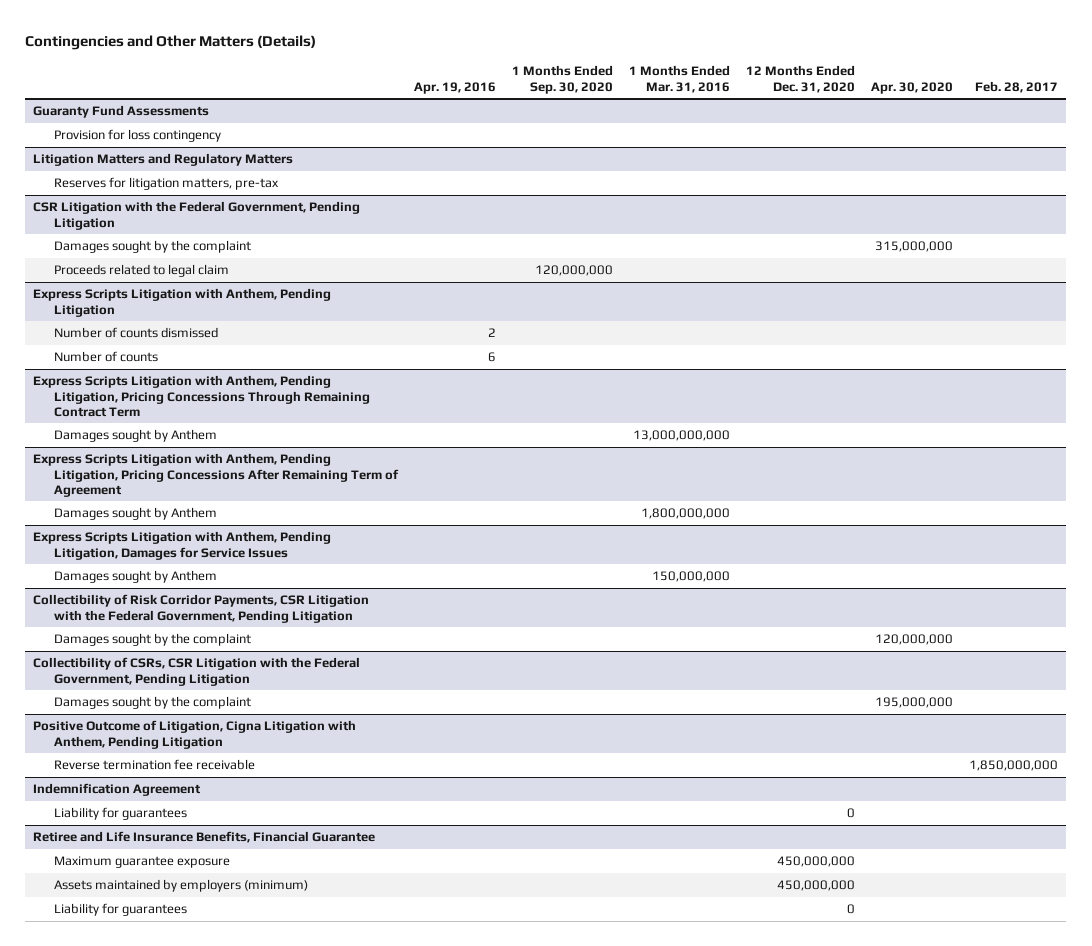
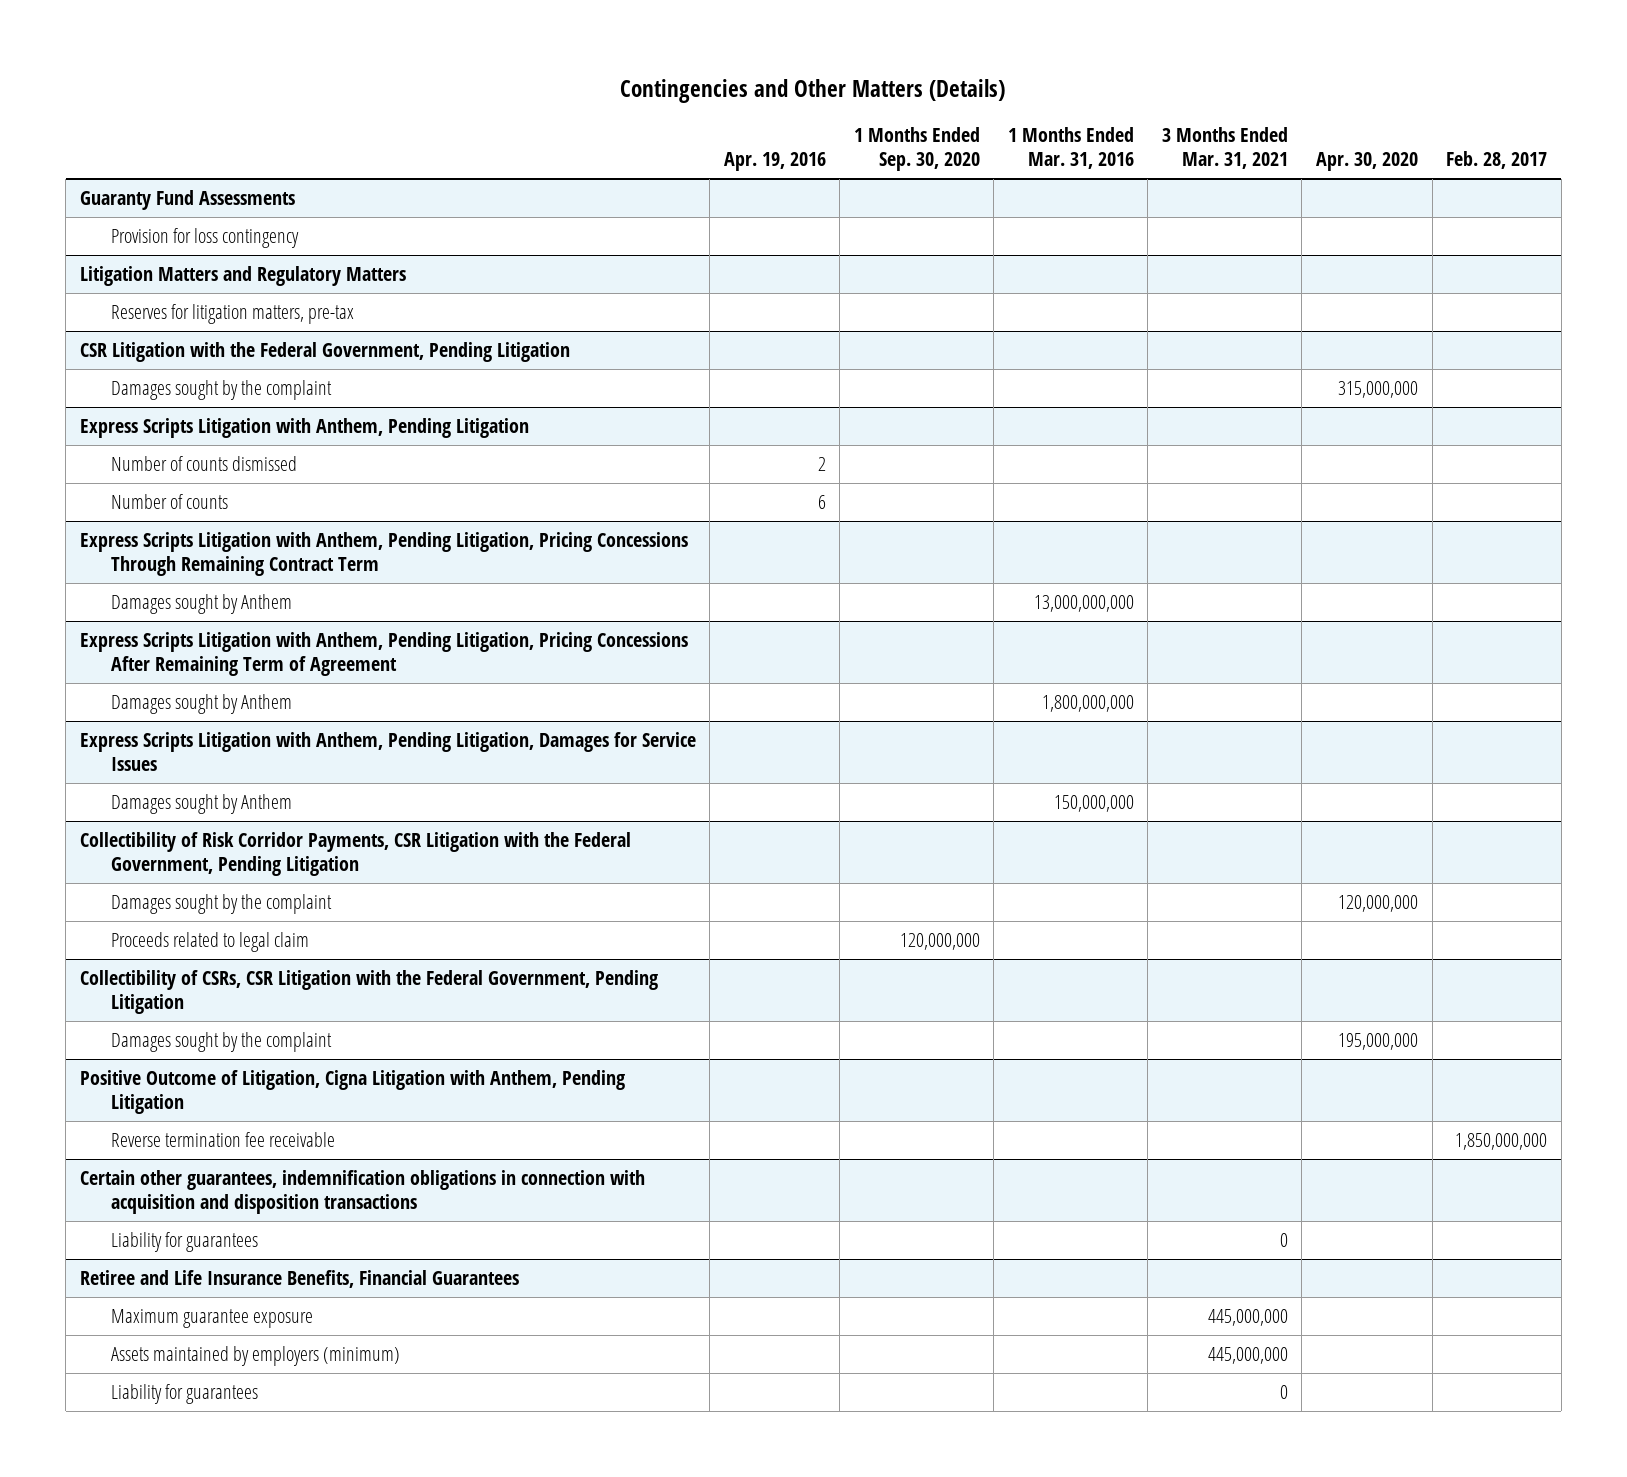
[746,65,856,93] 12 Months Ended Dec. 31, 2020 -> none
none -> [1161,127,1288,170] 3 Months Ended Mar. 31, 2021
[54,264,230,278] Proceeds related to legal claim -> none
none -> [111,931,310,952] Proceeds related to legal claim
[33,783,202,797] Indemnification Agreement -> [79,1169,645,1215] Certain other guarantees, indemnification obligations in connection with acquisition and disposition transactions
[33,831,376,844] Retiree and Life Insurance Benefits, Financial Guarantee -> [79,1269,519,1288] Retiree and Life Insurance Benefits, Financial Guarantees

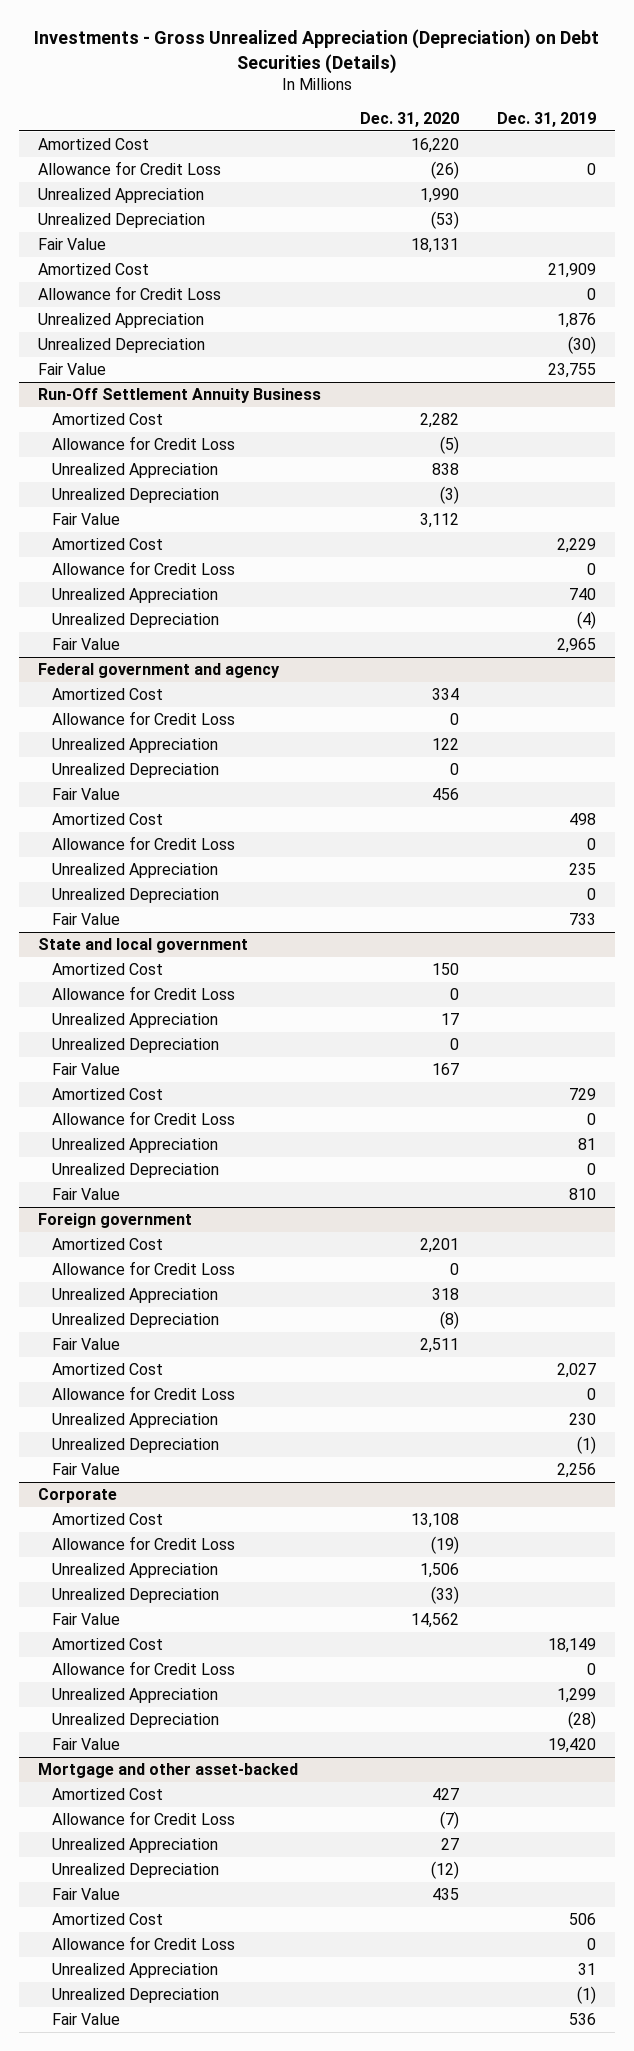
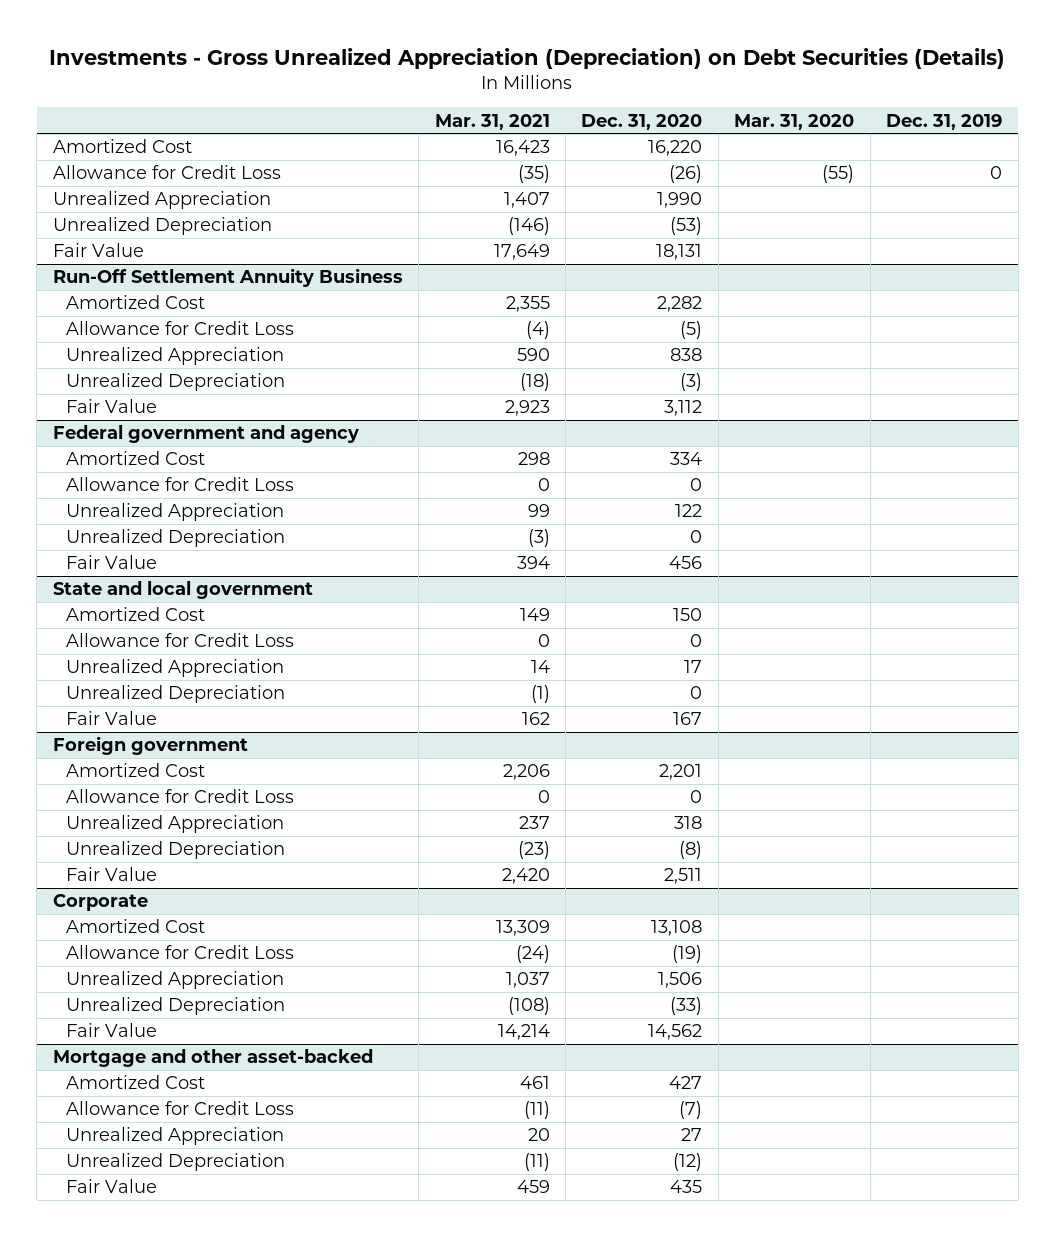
none -> [434,113,550,130] Mar. 31, 2021
none -> [734,113,855,130] Mar. 31, 2020
[38,263,150,276] Amortized Cost -> none
[38,286,222,301] Allowance for Credit Loss -> none
[38,313,205,329] Unrealized Appreciation -> none
[38,338,206,354] Unrealized Depreciation -> none
[38,363,107,376] Fair Value -> none
[52,538,164,551] Amortized Cost -> none
[52,561,236,576] Allowance for Credit Loss -> none
[52,588,219,604] Unrealized Appreciation -> none
[52,613,220,629] Unrealized Depreciation -> none
[52,638,121,651] Fair Value -> none
[52,813,164,826] Amortized Cost -> none
[52,836,236,851] Allowance for Credit Loss -> none
[52,863,219,879] Unrealized Appreciation -> none
[52,888,220,904] Unrealized Depreciation -> none
[52,913,121,926] Fair Value -> none
[52,1088,164,1101] Amortized Cost -> none
[52,1111,236,1126] Allowance for Credit Loss -> none
[52,1138,219,1154] Unrealized Appreciation -> none
[52,1163,220,1179] Unrealized Depreciation -> none
[52,1188,121,1201] Fair Value -> none
[52,1363,164,1376] Amortized Cost -> none
[52,1386,236,1401] Allowance for Credit Loss -> none
[52,1413,219,1429] Unrealized Appreciation -> none
[52,1438,220,1454] Unrealized Depreciation -> none
[52,1463,121,1476] Fair Value -> none
[52,1638,164,1651] Amortized Cost -> none
[52,1661,236,1676] Allowance for Credit Loss -> none
[52,1688,219,1704] Unrealized Appreciation -> none
[52,1713,220,1729] Unrealized Depreciation -> none
[52,1738,121,1751] Fair Value -> none
[52,1913,164,1926] Amortized Cost -> none
[52,1936,236,1951] Allowance for Credit Loss -> none
[52,1963,219,1979] Unrealized Appreciation -> none
[52,1988,220,2004] Unrealized Depreciation -> none
[52,2013,121,2026] Fair Value -> none

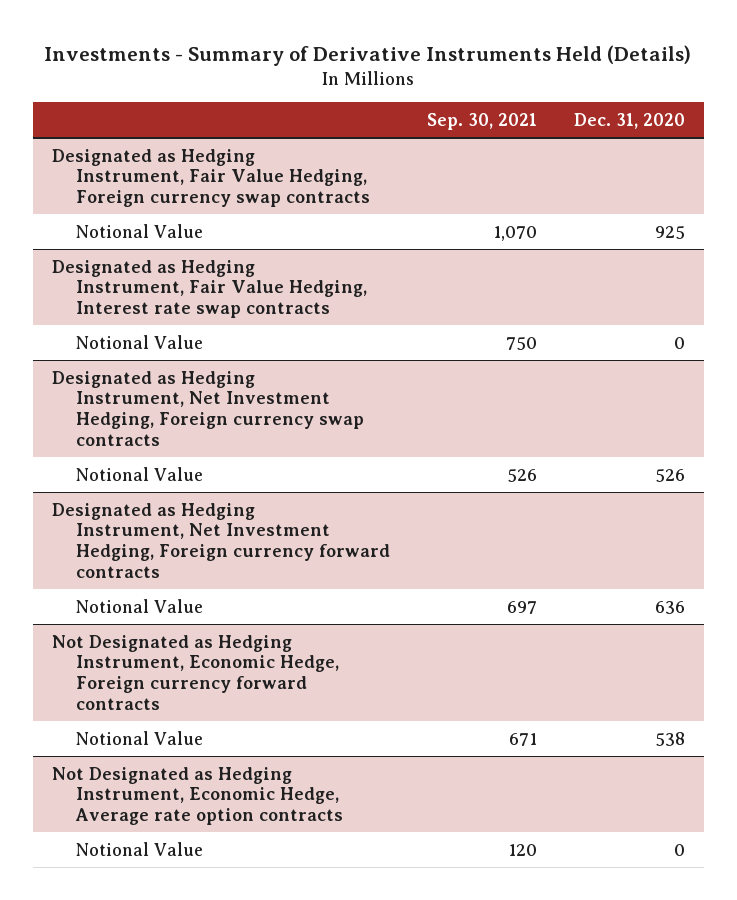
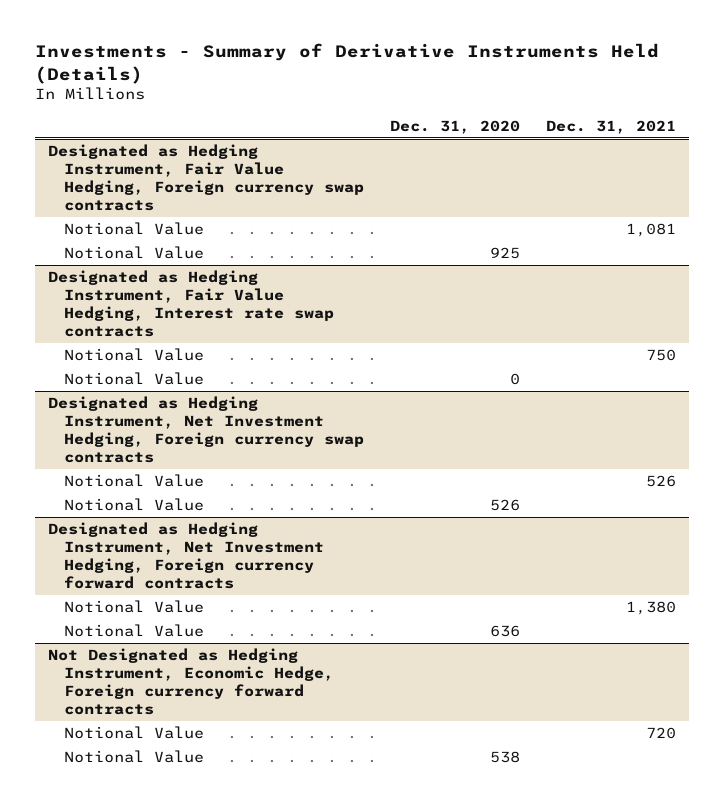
[426,113,537,131] Sep. 30, 2021 -> none
none -> [546,119,677,134] Dec. 31, 2021
none -> [63,222,204,236] Notional Value
none -> [63,348,204,362] Notional Value
none -> [63,474,204,488] Notional Value
none -> [63,600,204,614] Notional Value
none -> [63,726,204,740] Notional Value
[51,766,343,826] Not Designated as Hedging Instrument, Economic Hedge, Average rate option contracts -> none
[75,841,203,856] Notional Value -> none

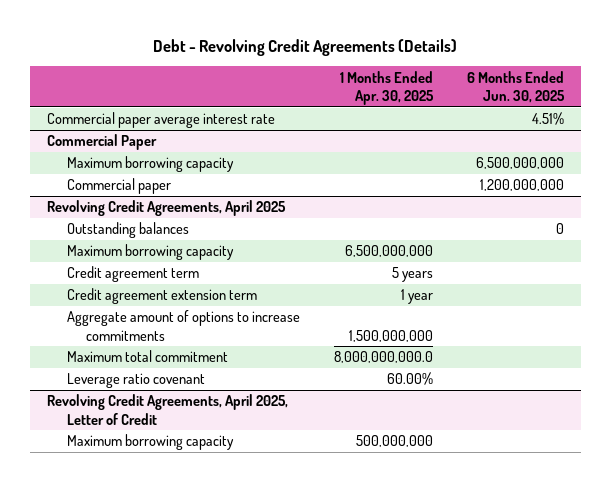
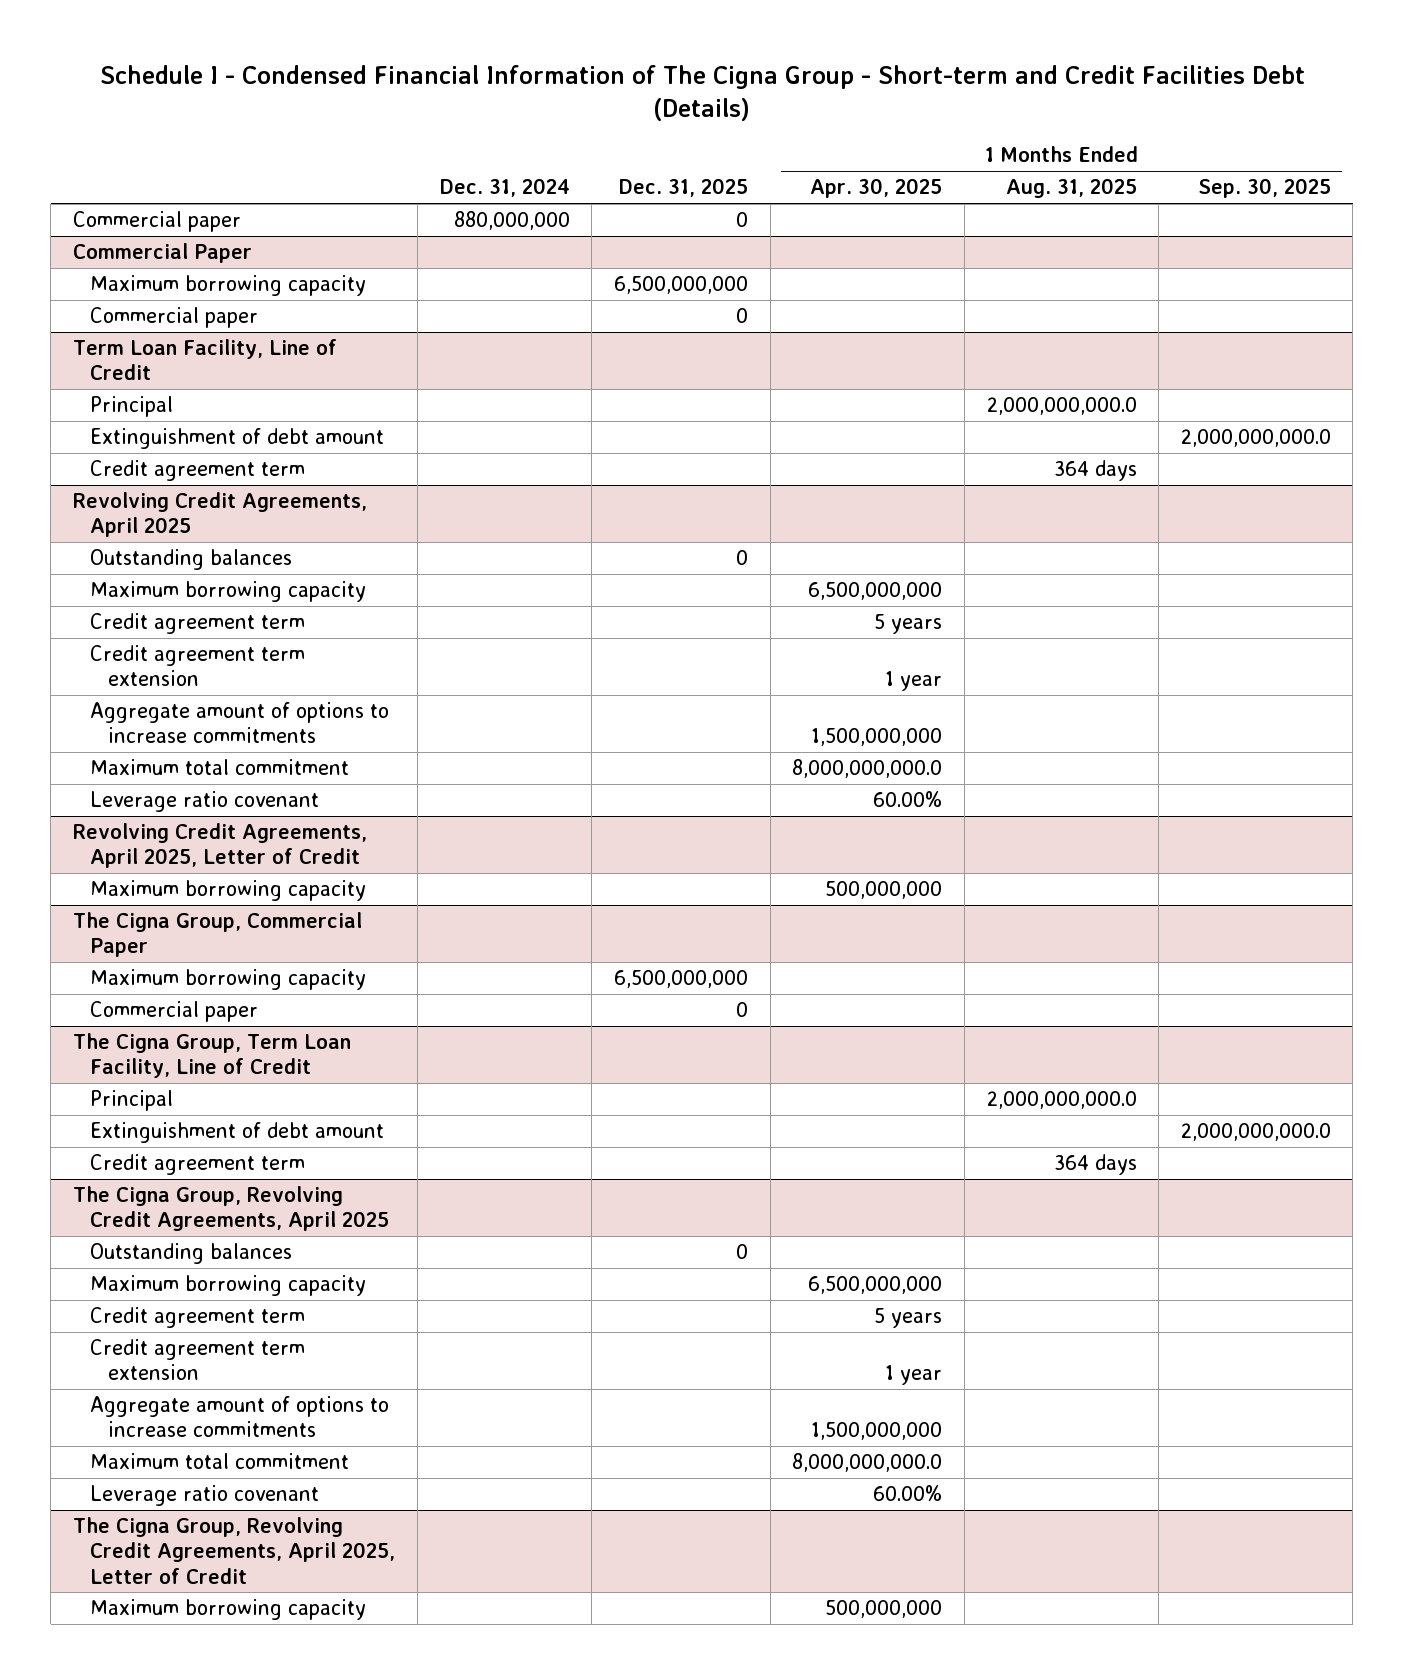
[153,39,458,57] Debt - Revolving Credit Agreements (Details) -> [99,65,1305,122] Schedule I - Condensed Financial Information of The Cigna Group - Short-term and Credit Facilities Debt (Details)
[466,70,565,104] 6 Months Ended Jun. 30, 2025 -> none
none -> [439,178,570,198] Dec. 31, 2024
none -> [619,178,749,198] Dec. 31, 2025
none -> [1005,178,1137,199] Aug. 31, 2025
none -> [1197,178,1331,199] Sep. 30, 2025
[46,112,275,129] Commercial paper average interest rate -> none
none -> [72,211,241,233] Commercial paper
none -> [72,339,337,381] Term Loan Facility, Line of Credit
none -> [90,396,174,418] Principal
none -> [90,428,385,450] Extinguishment of debt amount
none -> [90,460,306,482] Credit agreement term
[66,288,257,305] Credit agreement extension term -> [90,645,306,687] Credit agreement term extension
none -> [72,912,362,958] The Cigna Group, Commercial Paper
none -> [90,969,367,991] Maximum borrowing capacity
none -> [90,1001,259,1023] Commercial paper
none -> [72,1033,351,1079] The Cigna Group, Term Loan Facility, Line of Credit
none -> [90,1090,174,1112] Principal
none -> [90,1122,385,1144] Extinguishment of debt amount
none -> [90,1154,306,1176] Credit agreement term
none -> [72,1186,390,1232] The Cigna Group, Revolving Credit Agreements, April 2025
none -> [90,1243,293,1265] Outstanding balances
none -> [90,1275,367,1297] Maximum borrowing capacity
none -> [90,1307,306,1329] Credit agreement term
none -> [90,1339,306,1381] Credit agreement term extension
none -> [90,1396,390,1438] Aggregate amount of options to increase commitments
none -> [90,1453,350,1470] Maximum total commitment
none -> [90,1485,320,1507] Leverage ratio covenant
none -> [72,1517,396,1584] The Cigna Group, Revolving Credit Agreements, April 2025, Letter of Credit
none -> [90,1599,367,1621] Maximum borrowing capacity

